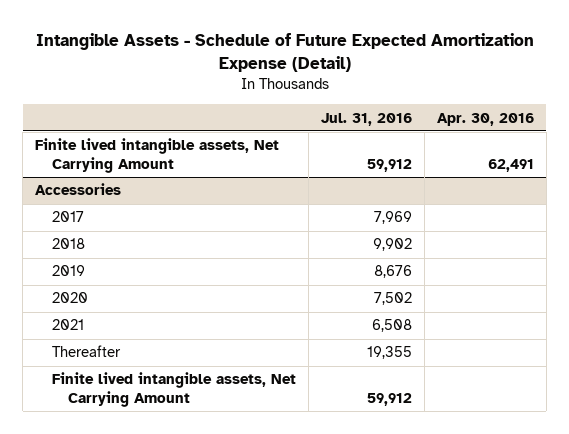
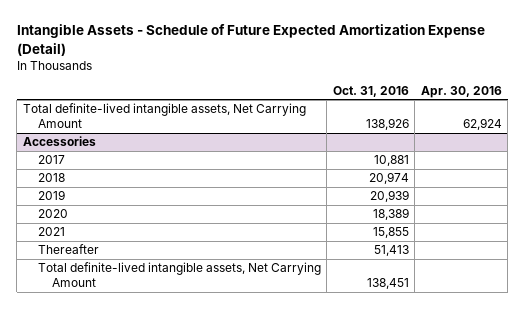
[320,112,412,126] Jul. 31, 2016 -> none
none -> [332,85,409,97] Oct. 31, 2016
[35,138,280,173] Finite lived intangible assets, Net Carrying Amount -> [22,103,306,129] Total definite-lived intangible assets, Net Carrying Amount
[487,158,534,172] 62,491 -> [462,118,502,131] 62,924
[51,372,296,407] Finite lived intangible assets, Net Carrying Amount -> [37,262,321,288] Total definite-lived intangible assets, Net Carrying Amount

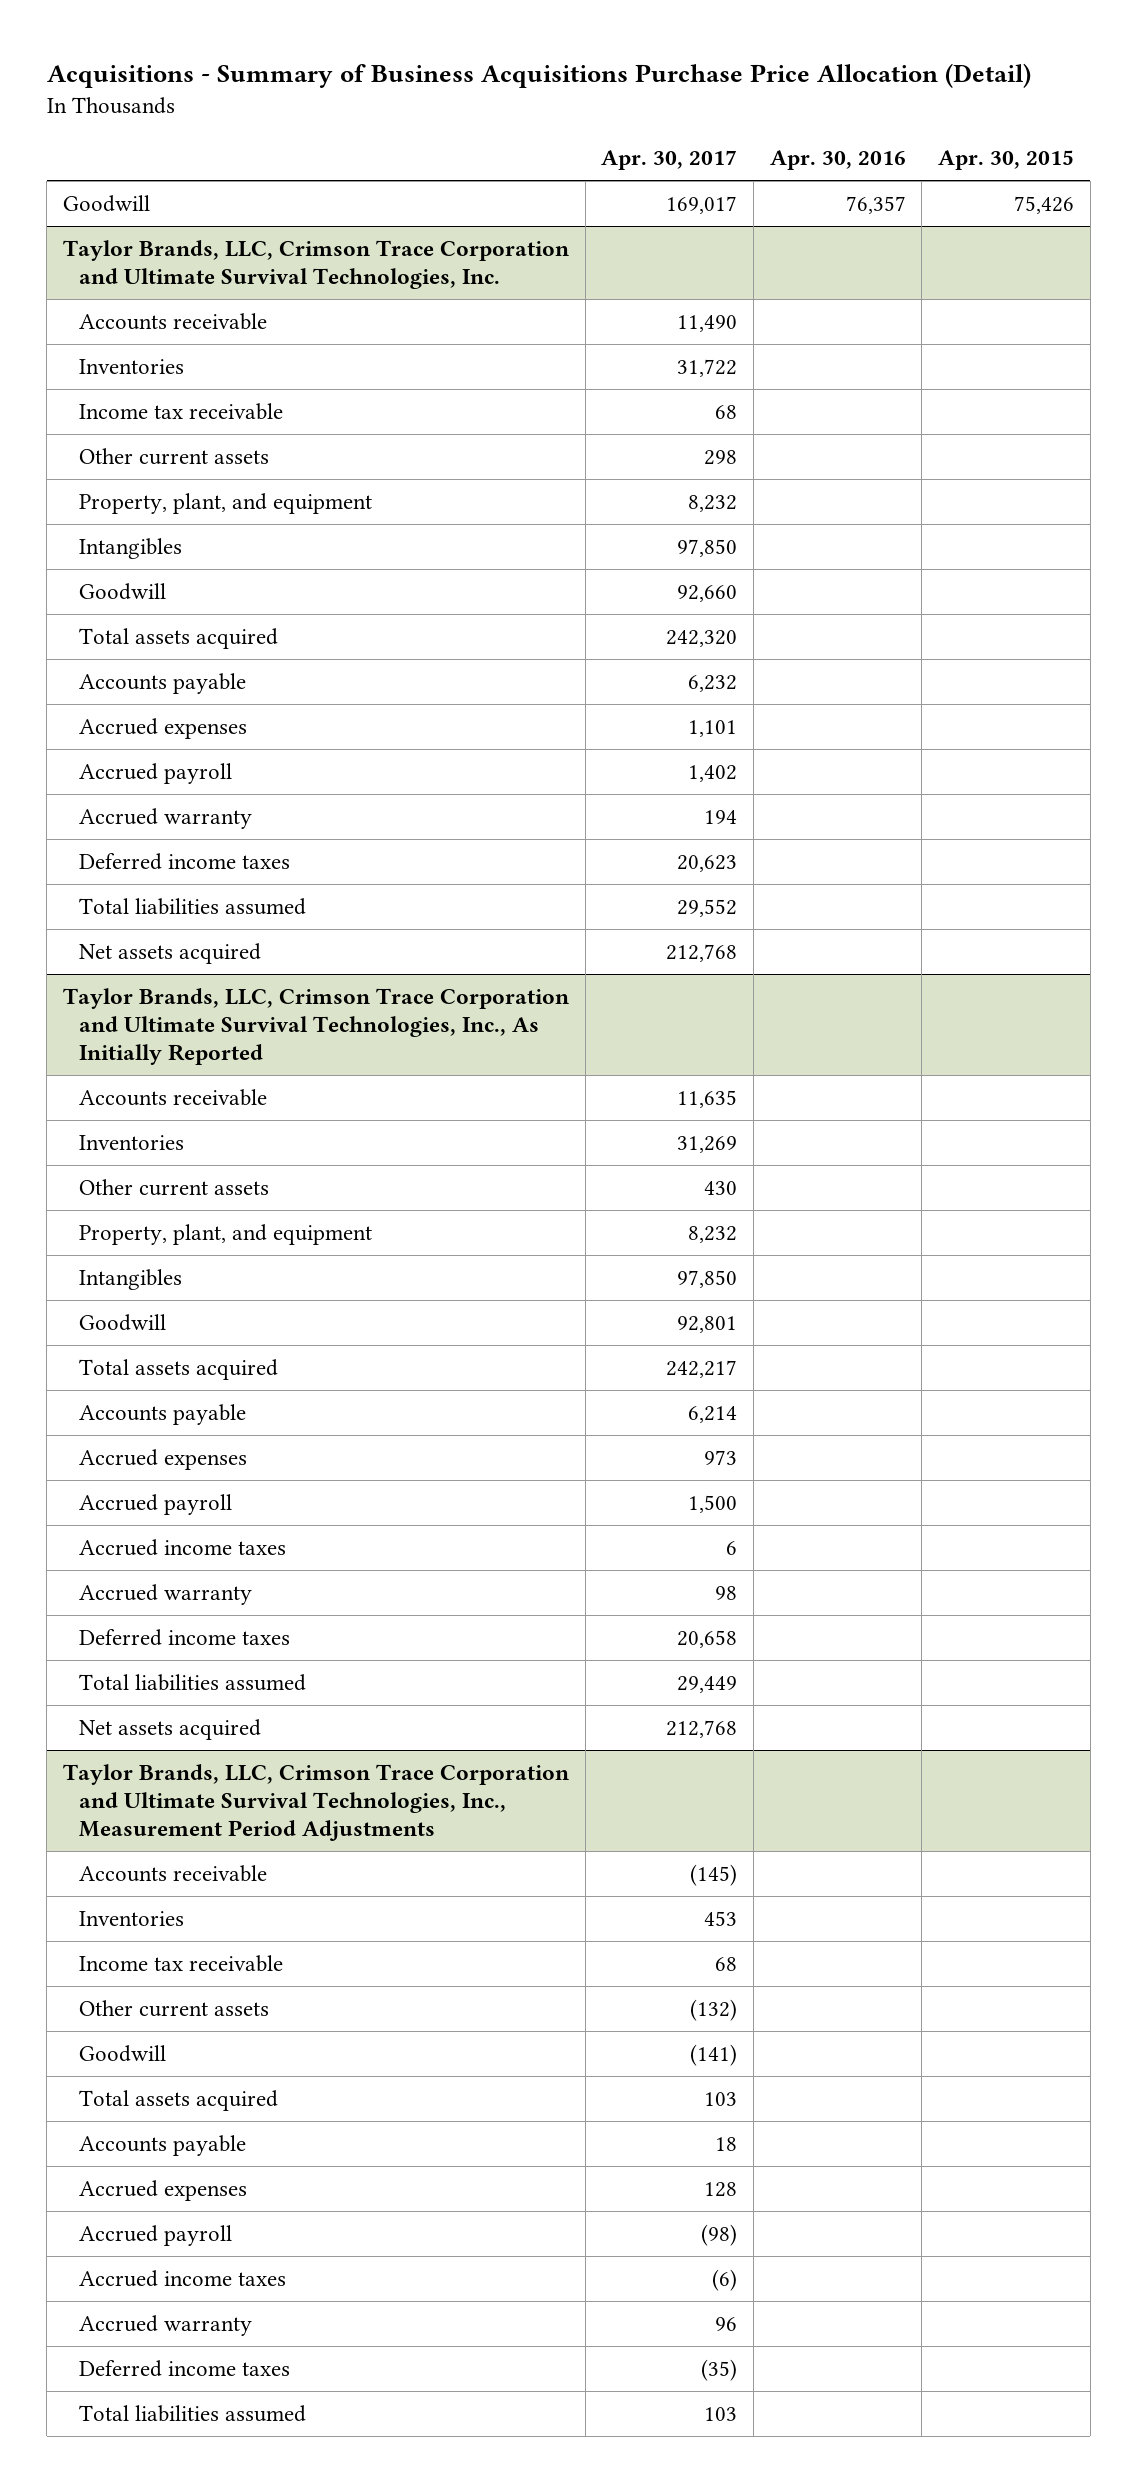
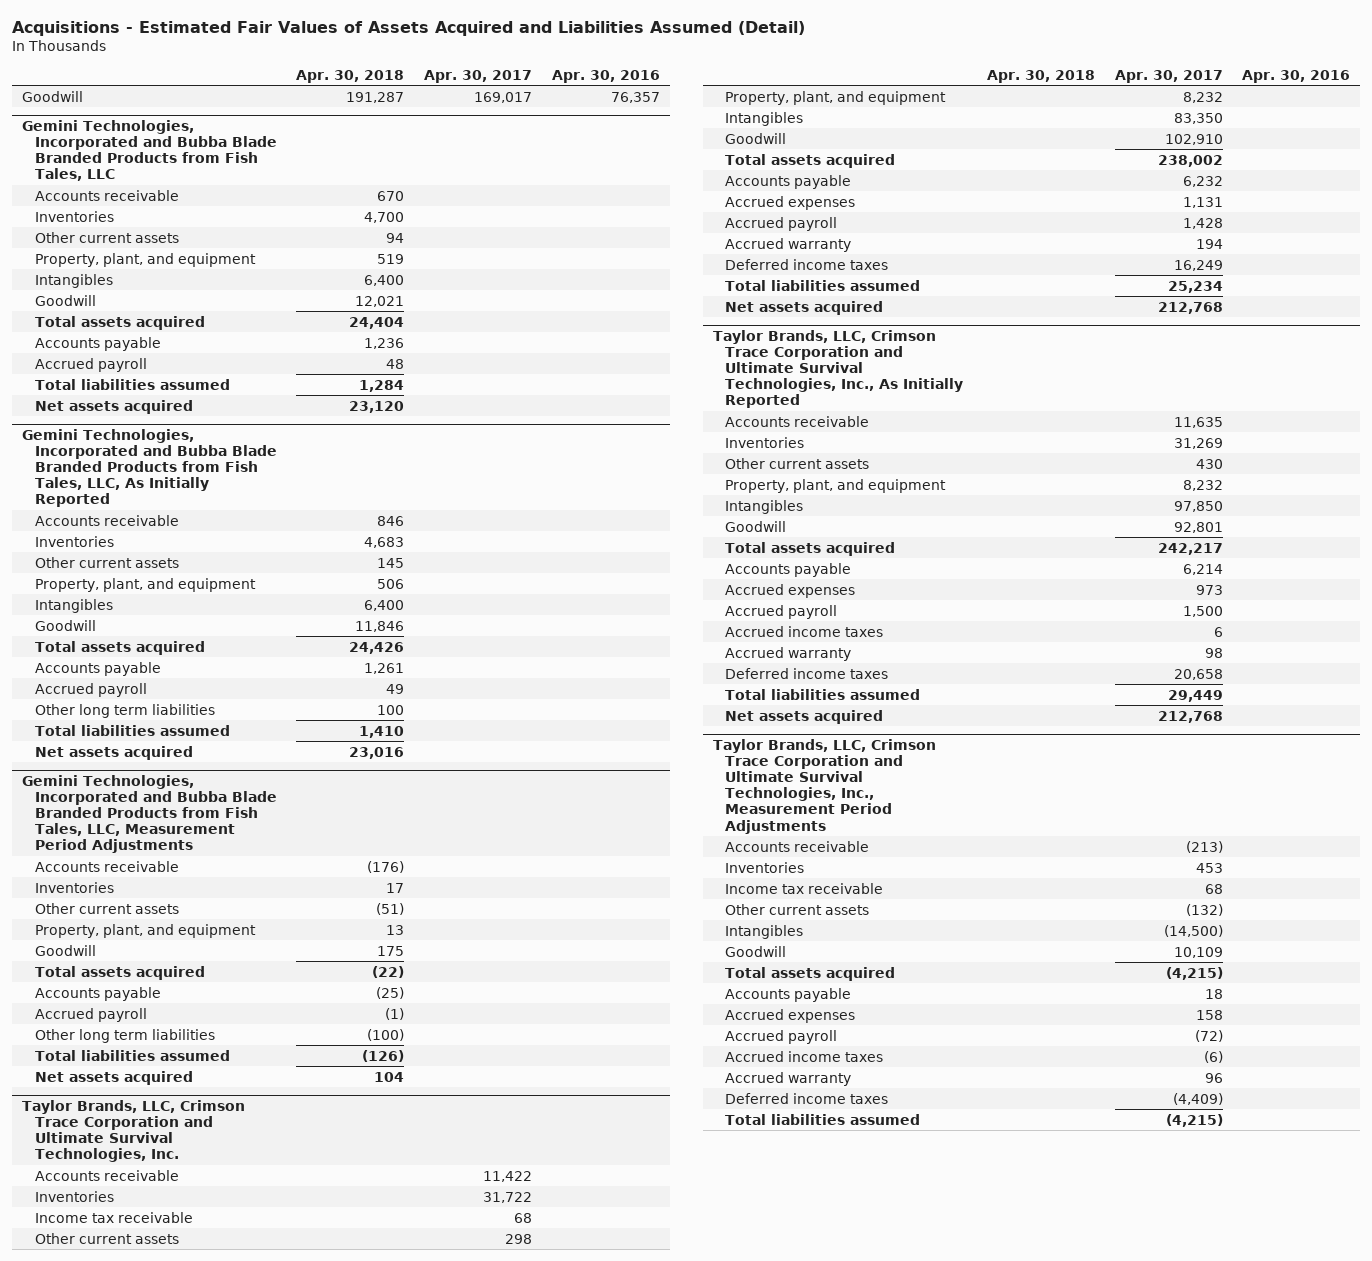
[46,63,1031,89] Acquisitions - Summary of Business Acquisitions Purchase Price Allocation (Detail) -> [12,20,806,36] Acquisitions - Estimated Fair Values of Assets Acquired and Liabilities Assumed (Detail)
[937,150,1074,171] Apr. 30, 2015 -> none
none -> [296,69,405,83] Apr. 30, 2018
none -> [22,119,277,182] Gemini Technologies, Incorporated and Bubba Blade Branded Products from Fish Tales, LLC
none -> [34,189,179,201] Accounts receivable
none -> [34,210,114,222] Inventories
none -> [34,231,179,243] Other current assets
none -> [34,252,256,267] Property, plant, and equipment
none -> [34,273,113,288] Intangibles
none -> [34,294,96,306] Goodwill
none -> [34,315,205,330] Total assets acquired
none -> [34,336,161,351] Accounts payable
none -> [34,357,147,372] Accrued payroll
none -> [34,378,230,390] Total liabilities assumed
none -> [34,399,193,414] Net assets acquired
none -> [22,428,277,508] Gemini Technologies, Incorporated and Bubba Blade Branded Products from Fish Tales, LLC, As Initially Reported
none -> [34,514,179,526] Accounts receivable
none -> [34,535,114,547] Inventories
none -> [34,556,179,568] Other current assets
none -> [34,577,256,592] Property, plant, and equipment
none -> [34,598,113,613] Intangibles
none -> [34,619,96,631] Goodwill
none -> [34,640,205,655] Total assets acquired
none -> [34,661,161,676] Accounts payable
none -> [34,682,147,697] Accrued payroll
none -> [34,703,215,718] Other long term liabilities
none -> [34,724,230,736] Total liabilities assumed
none -> [34,745,193,760] Net assets acquired
none -> [22,774,277,854] Gemini Technologies, Incorporated and Bubba Blade Branded Products from Fish Tales, LLC, Measurement Period Adjustments
none -> [34,860,179,872] Accounts receivable
none -> [34,881,114,893] Inventories
none -> [34,902,179,914] Other current assets
none -> [34,923,256,938] Property, plant, and equipment
none -> [34,944,96,956] Goodwill
none -> [34,965,205,980] Total assets acquired
none -> [34,986,161,1001] Accounts payable
none -> [34,1007,147,1022] Accrued payroll
none -> [34,1028,215,1043] Other long term liabilities
none -> [34,1049,230,1061] Total liabilities assumed
none -> [34,1070,193,1085] Net assets acquired
[677,314,738,332] 11,490 -> [483,1170,533,1182] 11,422
[677,538,738,557] 97,850 -> [1173,112,1223,124] 83,350
[677,584,738,602] 92,660 -> [1164,133,1223,145] 102,910
[666,629,738,647] 242,320 -> [1157,154,1223,167] 238,002
[688,719,738,737] 1,101 -> [1182,196,1223,208] 1,131
[688,764,738,782] 1,402 -> [1182,217,1223,229] 1,428
[677,854,738,872] 20,623 -> [1173,259,1223,271] 16,249
[677,898,738,917] 29,552 -> [1167,280,1223,293] 25,234
[690,1863,738,1886] (145) -> [1185,840,1223,853] (213)
none -> [725,924,804,939] Intangibles
[690,2043,738,2066] (141) -> [1173,946,1223,958] 10,109
[704,2091,738,2106] 103 -> [1165,966,1223,980] (4,215)
[704,2181,738,2197] 128 -> [1195,1009,1223,1020] 158
[701,2223,738,2246] (98) -> [1194,1029,1223,1042] (72)
[701,2358,738,2381] (35) -> [1172,1092,1223,1105] (4,409)
[704,2406,738,2421] 103 -> [1165,1113,1223,1127] (4,215)

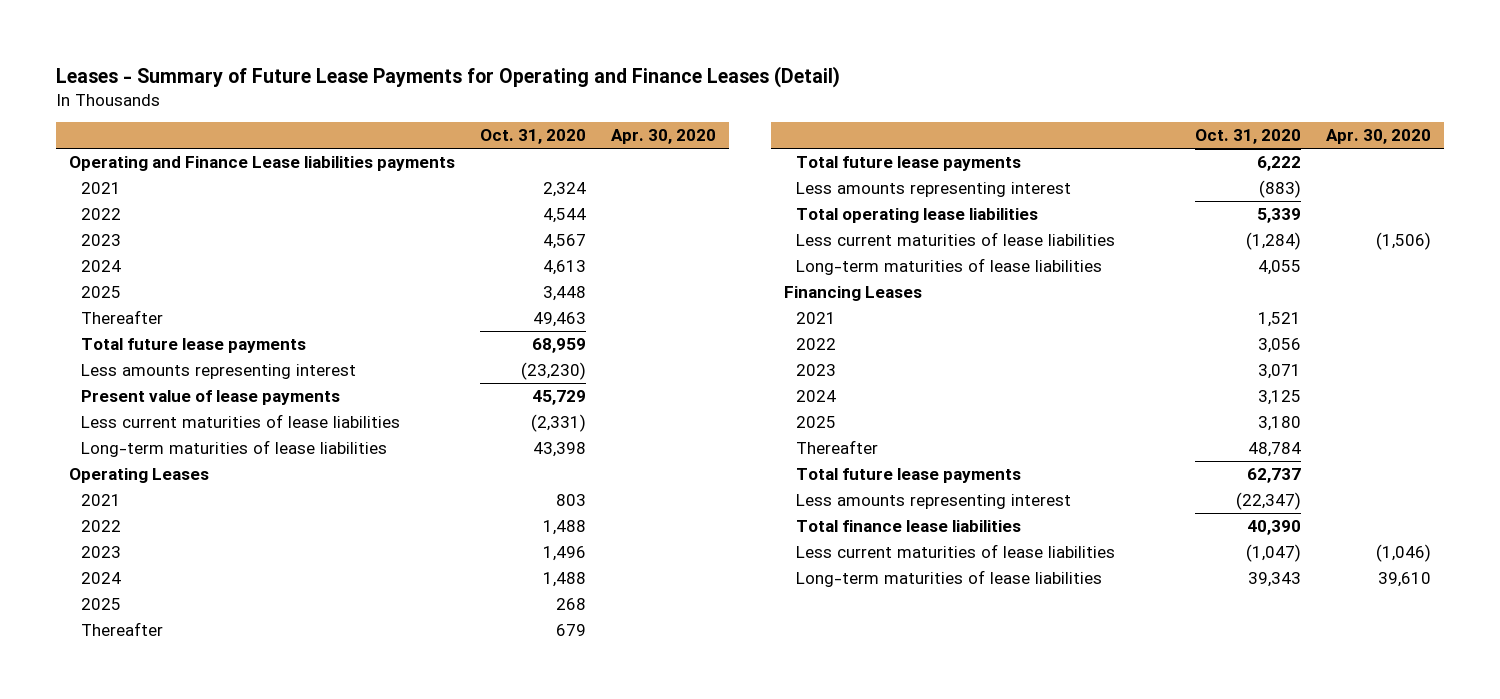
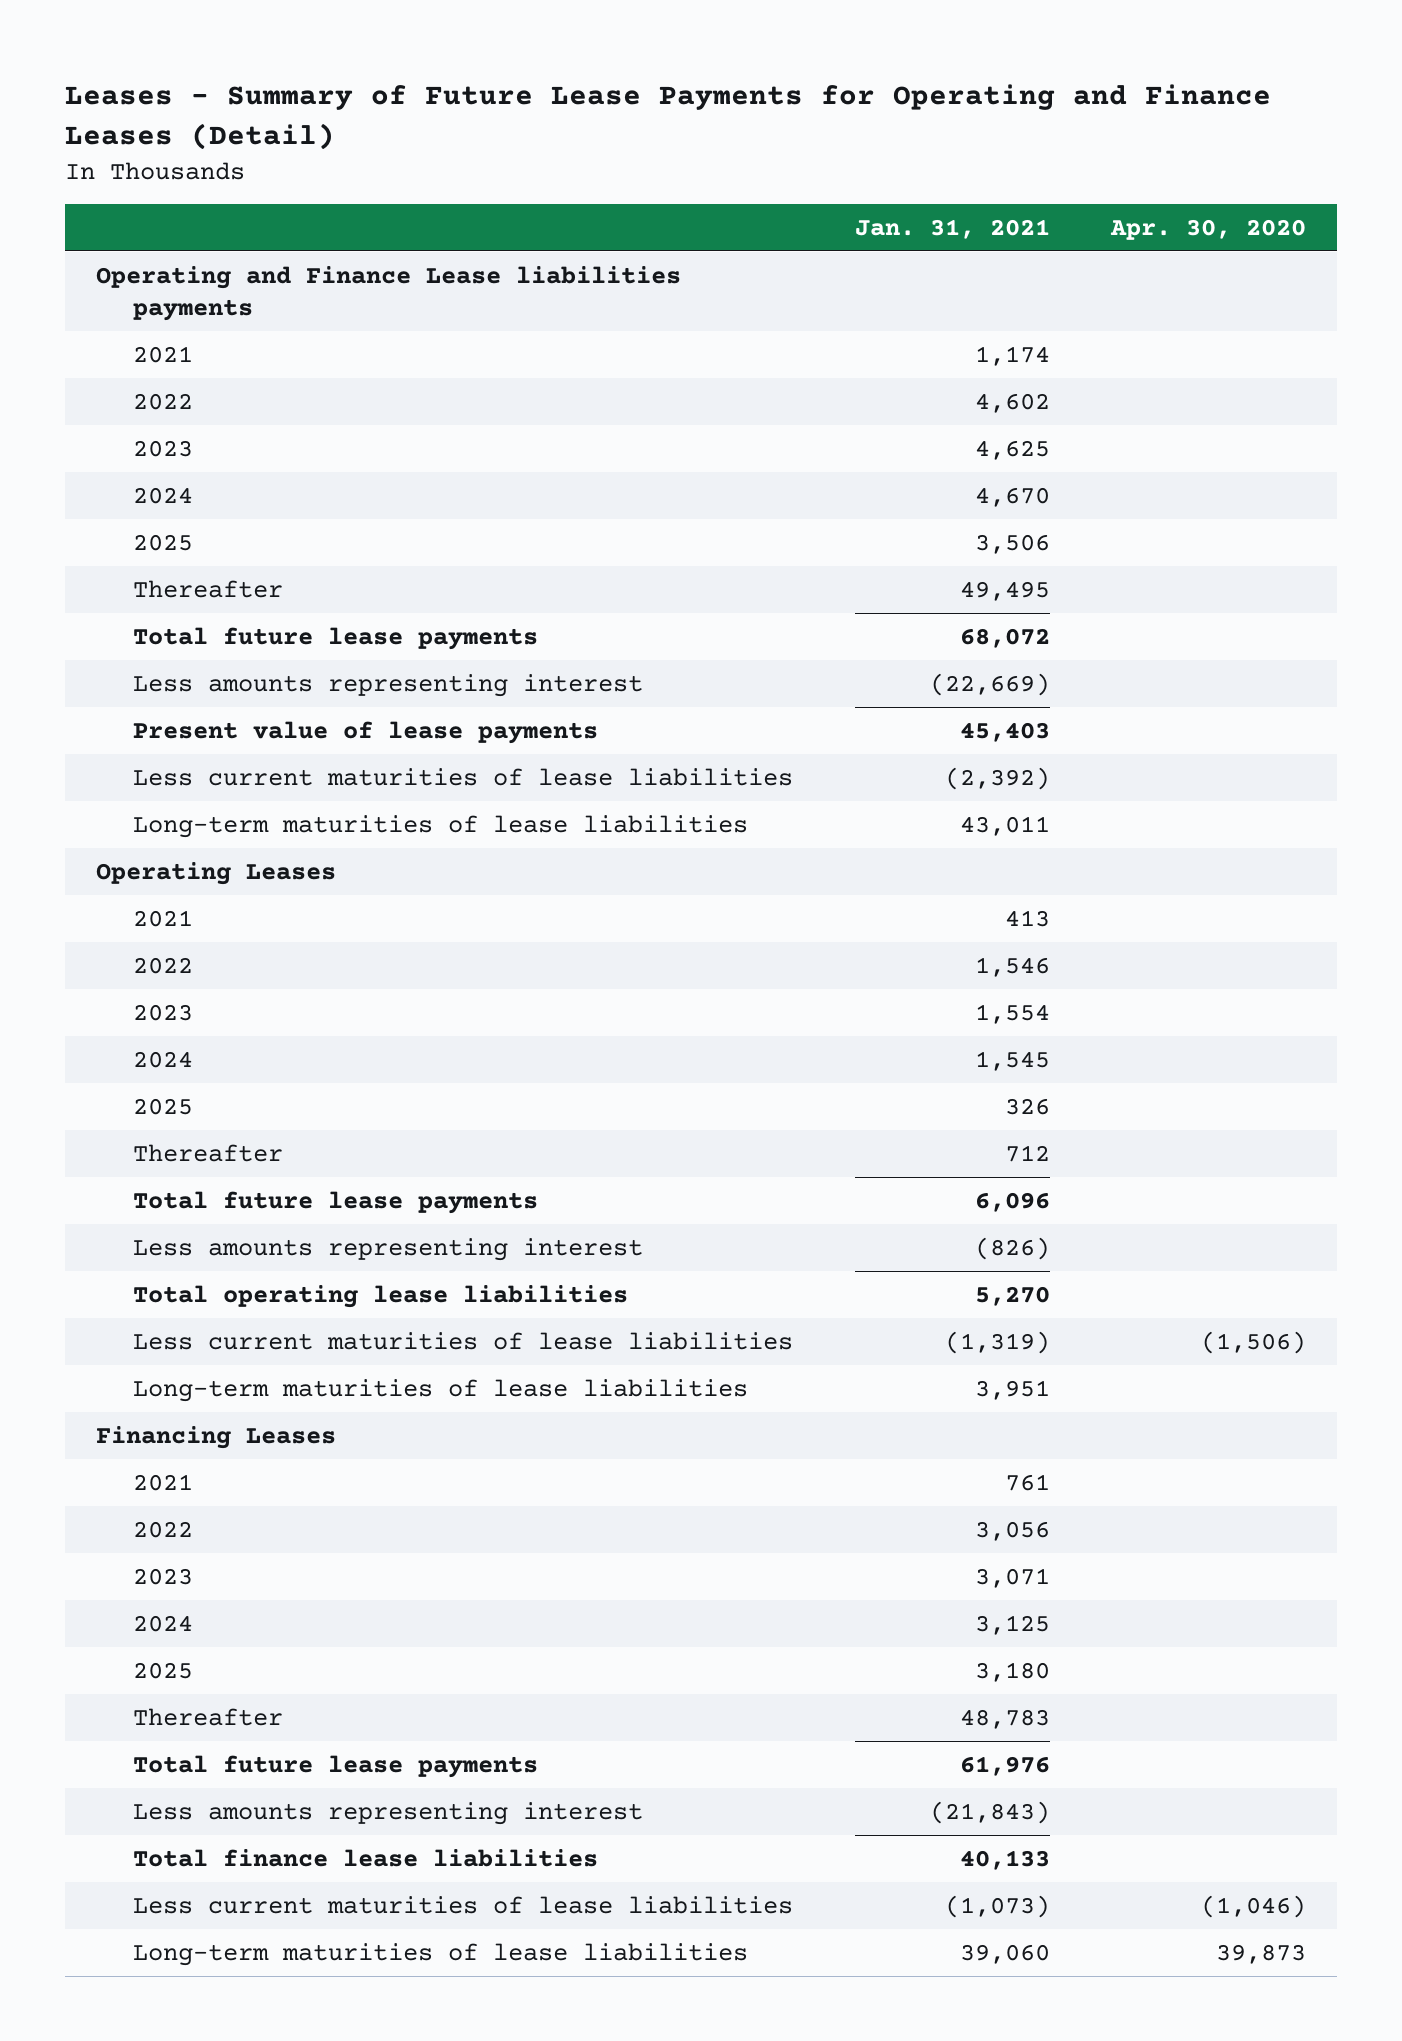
[480,129,587,145] Oct. 31, 2020 -> none
none -> [854,218,1050,239] Jan. 31, 2021
[1378,571,1432,587] 39,610 -> [1216,1943,1307,1964] 39,873

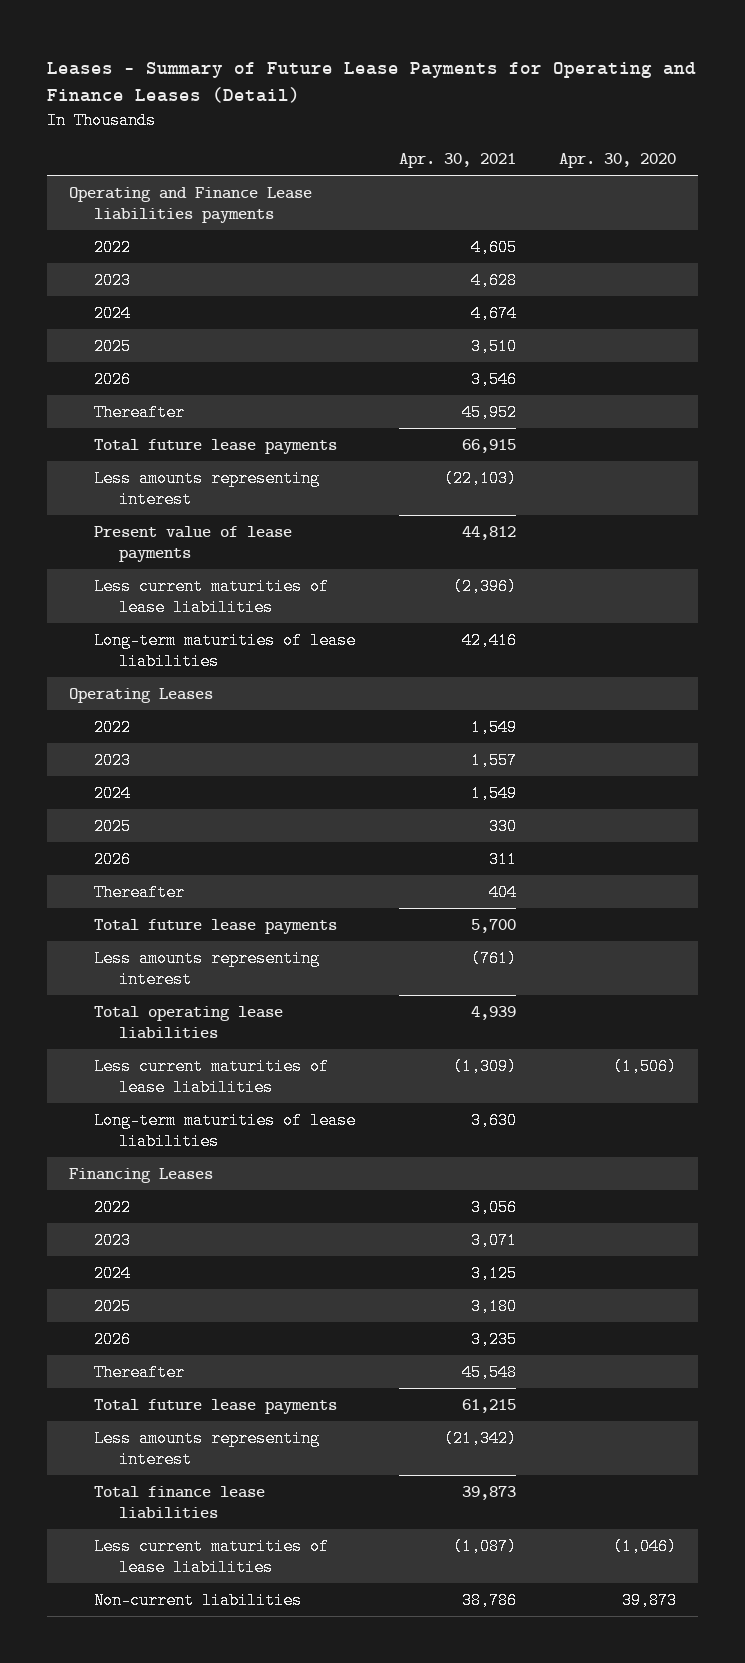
[854,218,1050,239] Jan. 31, 2021 -> none
none -> [398,153,516,169] Apr. 30, 2021
[132,345,193,363] 2021 -> none
none -> [93,370,131,388] 2026
[132,909,193,927] 2021 -> none
none -> [93,850,131,868] 2026
[132,1473,193,1491] 2021 -> none
none -> [93,1330,131,1348] 2026
[132,1942,748,1966] Long-term maturities of lease liabilities -> [93,1591,302,1609] Non-current liabilities

